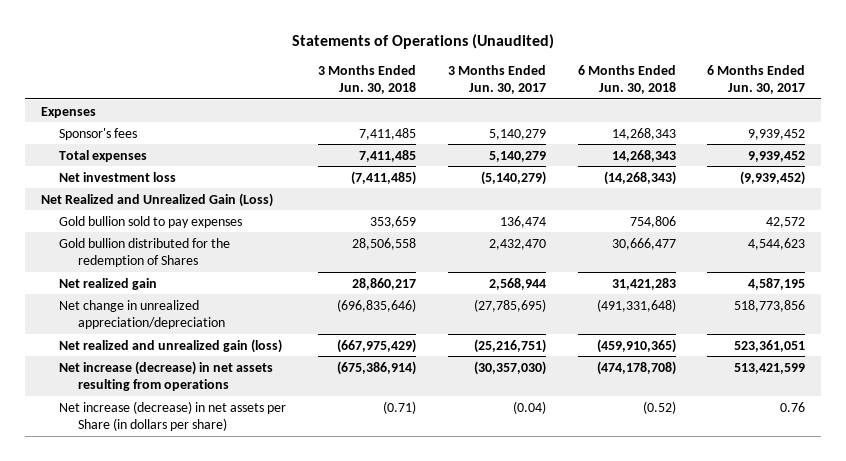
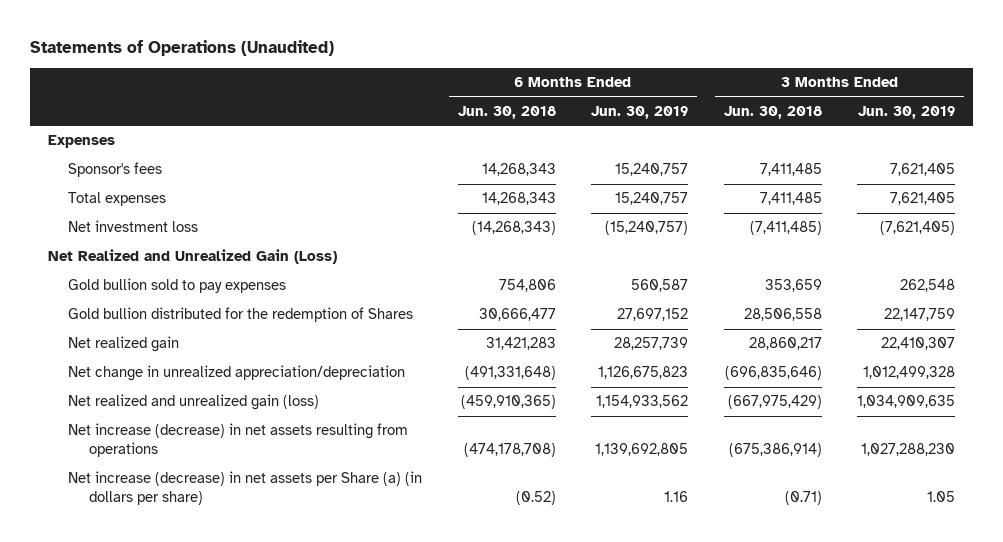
[447,64,546,94] 3 Months Ended Jun. 30, 2017 -> none
[707,64,806,94] 6 Months Ended Jun. 30, 2017 -> none
none -> [591,106,689,120] Jun. 30, 2019
none -> [858,106,956,120] Jun. 30, 2019
[59,400,287,431] Net increase (decrease) in net assets per Share (in dollars per share) -> [68,471,423,506] Net increase (decrease) in net assets per Share (a) (in dollars per share)

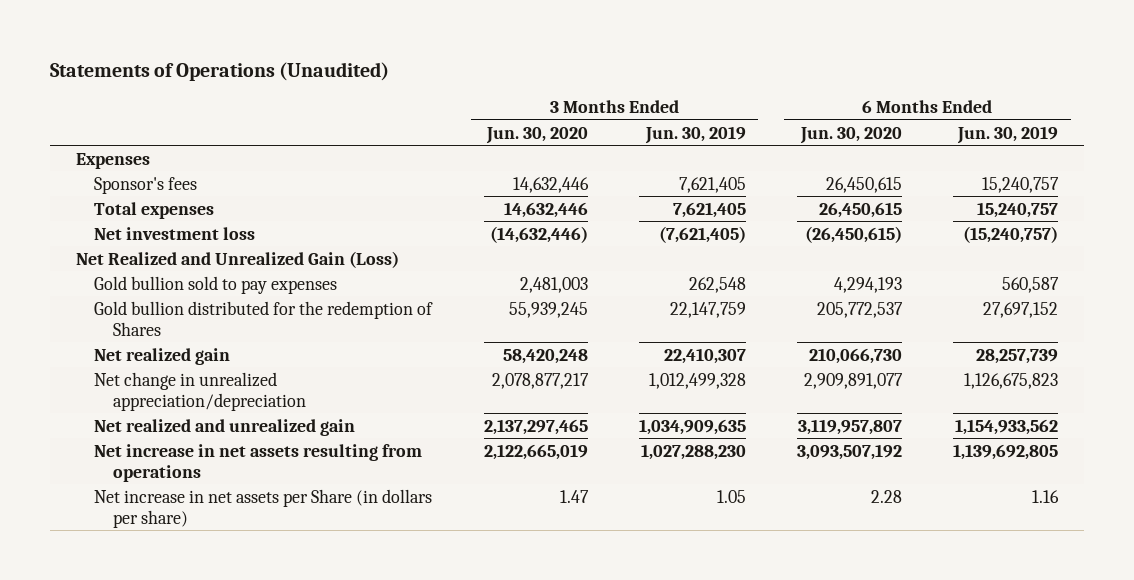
[457,106,556,120] Jun. 30, 2018 -> none
[723,106,822,120] Jun. 30, 2018 -> none
none -> [485,126,588,144] Jun. 30, 2020
none -> [799,126,902,144] Jun. 30, 2020
[68,394,320,411] Net realized and unrealized gain (loss) -> [94,418,356,436] Net realized and unrealized gain
[68,423,409,458] Net increase (decrease) in net assets resulting from operations -> [94,443,423,482] Net increase in net assets resulting from operations
[68,471,423,506] Net increase (decrease) in net assets per Share (a) (in dollars per share) -> [94,488,433,528] Net increase in net assets per Share (in dollars per share)

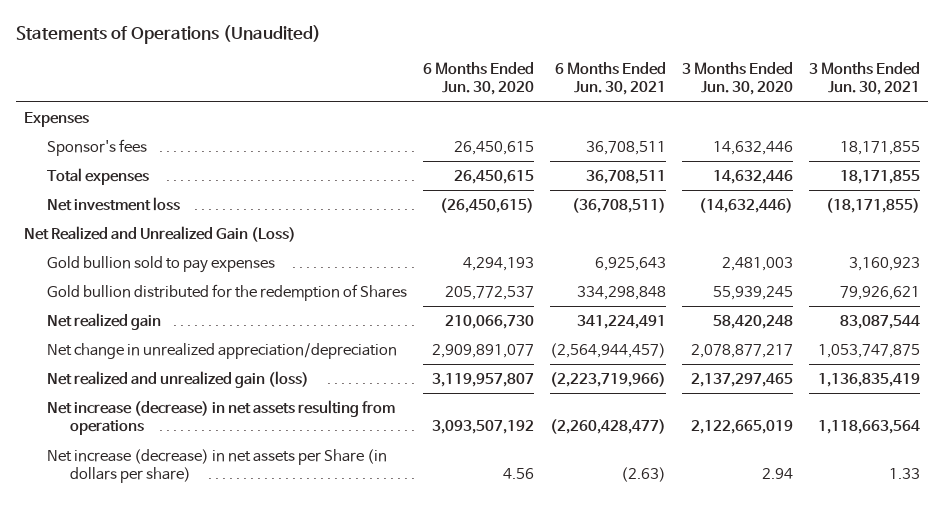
[644,125,746,144] Jun. 30, 2019 -> none
[956,125,1058,144] Jun. 30, 2019 -> none
none -> [555,61,667,96] 6 Months Ended Jun. 30, 2021
none -> [808,61,920,96] 3 Months Ended Jun. 30, 2021
[94,418,356,436] Net realized and unrealized gain -> [47,370,310,388] Net realized and unrealized gain (loss)
[94,443,423,482] Net increase in net assets resulting from operations -> [47,399,396,436] Net increase (decrease) in net assets resulting from operations
[94,488,433,528] Net increase in net assets per Share (in dollars per share) -> [47,448,388,484] Net increase (decrease) in net assets per Share (in dollars per share)
[559,489,589,503] 1.47 -> [762,468,794,480] 2.94
[870,489,902,503] 2.28 -> [503,468,535,480] 4.56

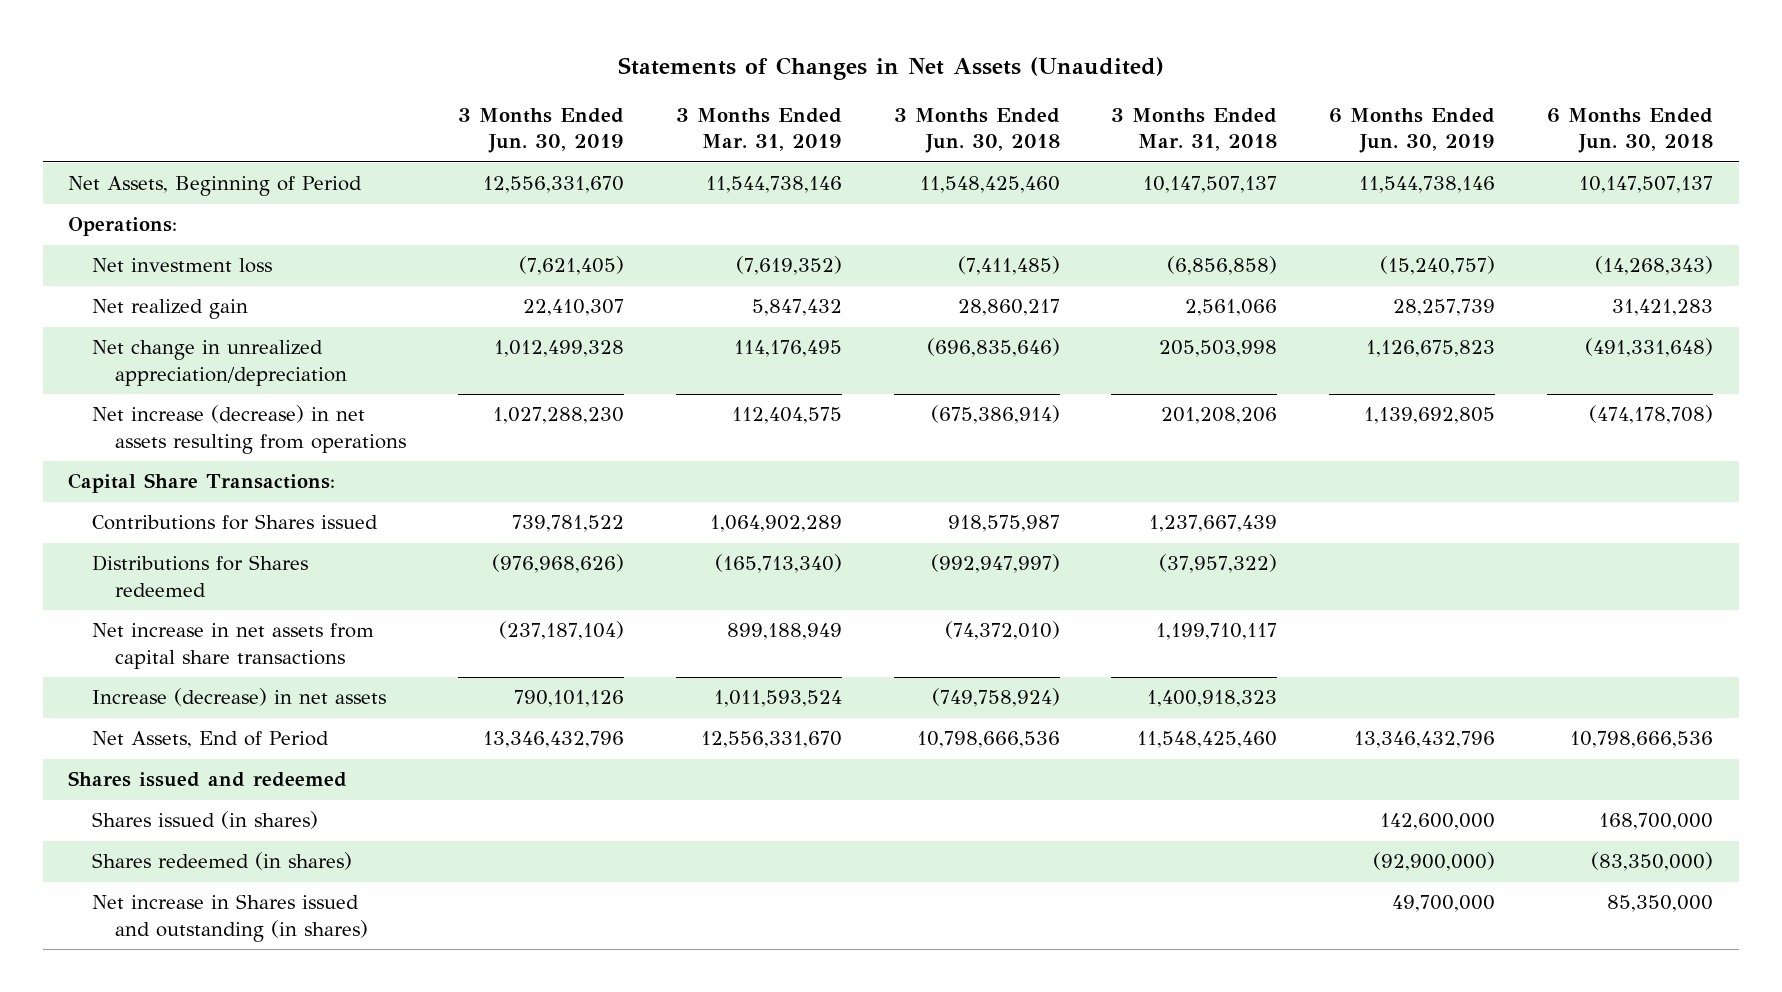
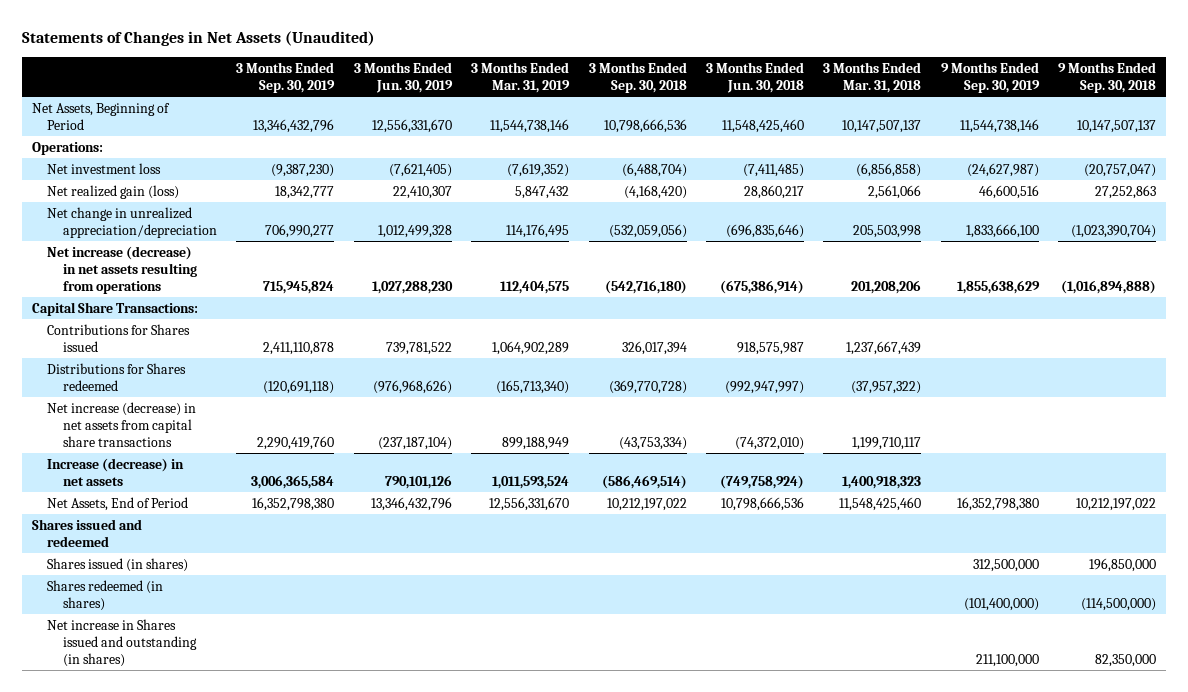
[1329,108,1496,154] 6 Months Ended Jun. 30, 2019 -> none
[1547,108,1714,154] 6 Months Ended Jun. 30, 2018 -> none
none -> [236,61,336,93] 3 Months Ended Sep. 30, 2019
none -> [588,61,687,93] 3 Months Ended Sep. 30, 2018
none -> [940,61,1040,93] 9 Months Ended Sep. 30, 2019
none -> [1058,61,1157,93] 9 Months Ended Sep. 30, 2018
[91,299,248,320] Net realized gain -> [47,184,180,199] Net realized gain (loss)
[91,623,374,669] Net increase in net assets from capital share transactions -> [47,401,197,447] Net increase (decrease) in net assets from capital share transactions

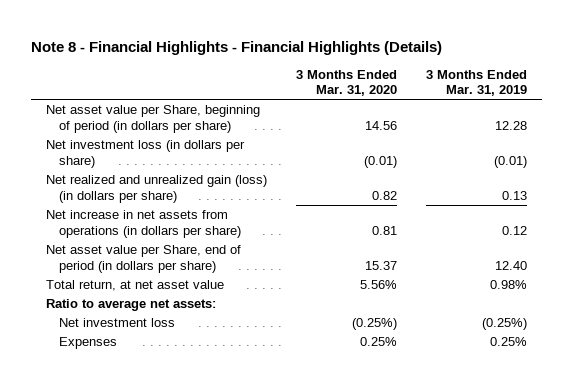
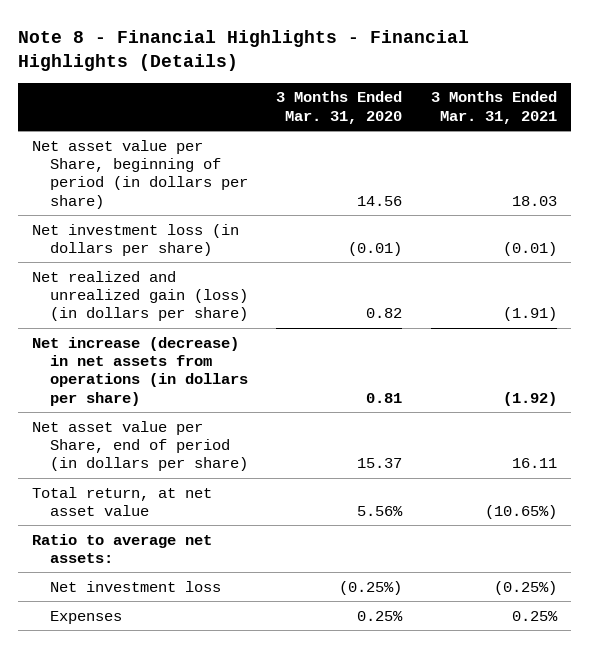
[426,69,528,97] 3 Months Ended Mar. 31, 2019 -> none
none -> [430,91,557,124] 3 Months Ended Mar. 31, 2021
[46,210,241,238] Net increase in net assets from operations (in dollars per share) -> [32,336,249,406] Net increase (decrease) in net assets from operations (in dollars per share)

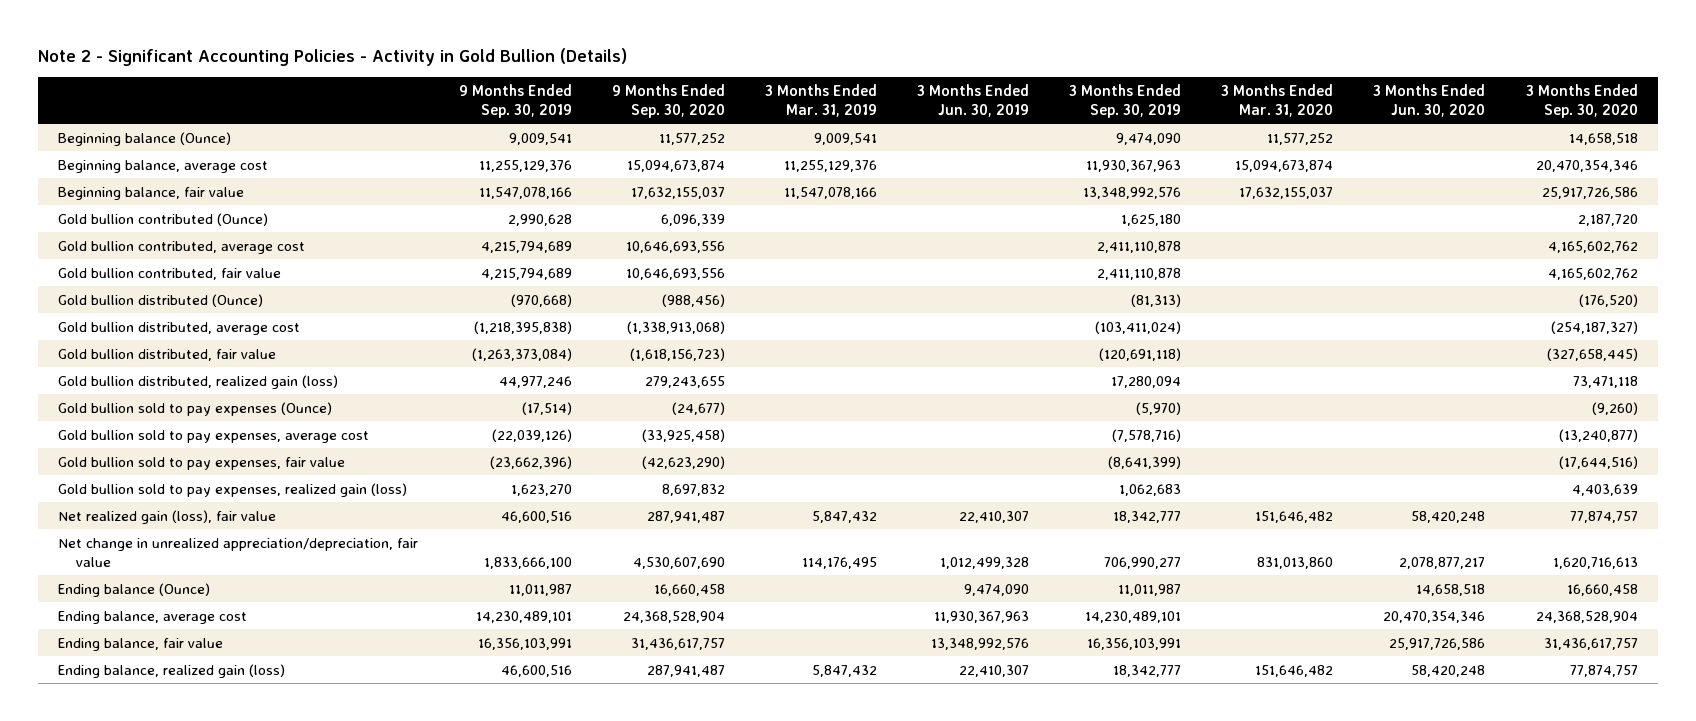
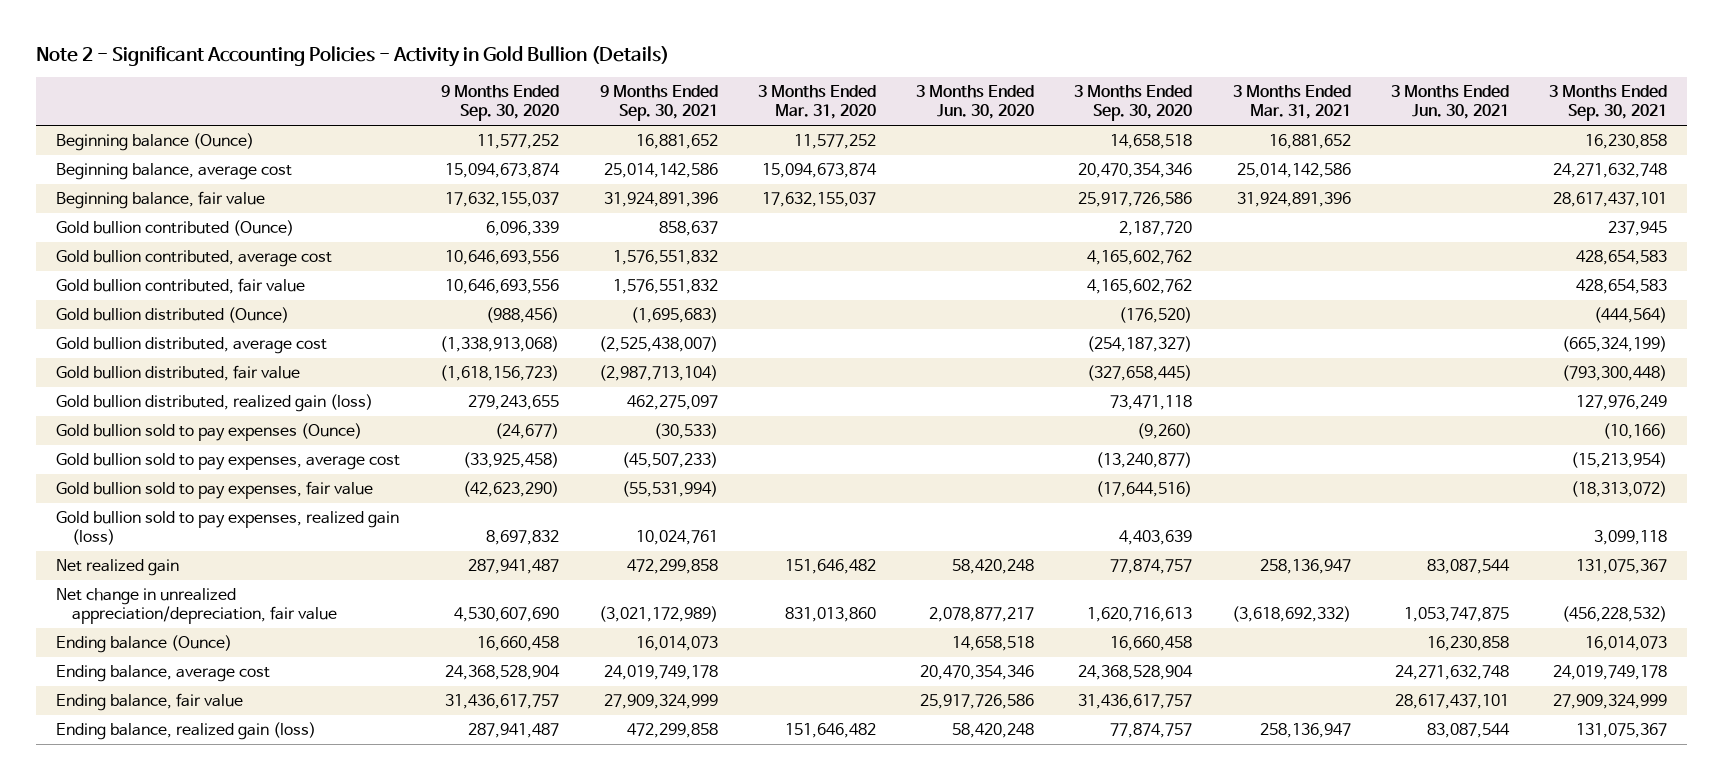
[458,83,572,118] 9 Months Ended Sep. 30, 2019 -> none
[764,83,877,117] 3 Months Ended Mar. 31, 2019 -> none
[917,83,1030,117] 3 Months Ended Jun. 30, 2019 -> none
[1069,83,1182,118] 3 Months Ended Sep. 30, 2019 -> none
none -> [600,85,719,122] 9 Months Ended Sep. 30, 2021
none -> [1233,85,1352,120] 3 Months Ended Mar. 31, 2021
none -> [1391,85,1510,120] 3 Months Ended Jun. 30, 2021
none -> [1549,85,1668,122] 3 Months Ended Sep. 30, 2021
[58,509,277,524] Net realized gain (loss), fair value -> [56,559,180,577] Net realized gain

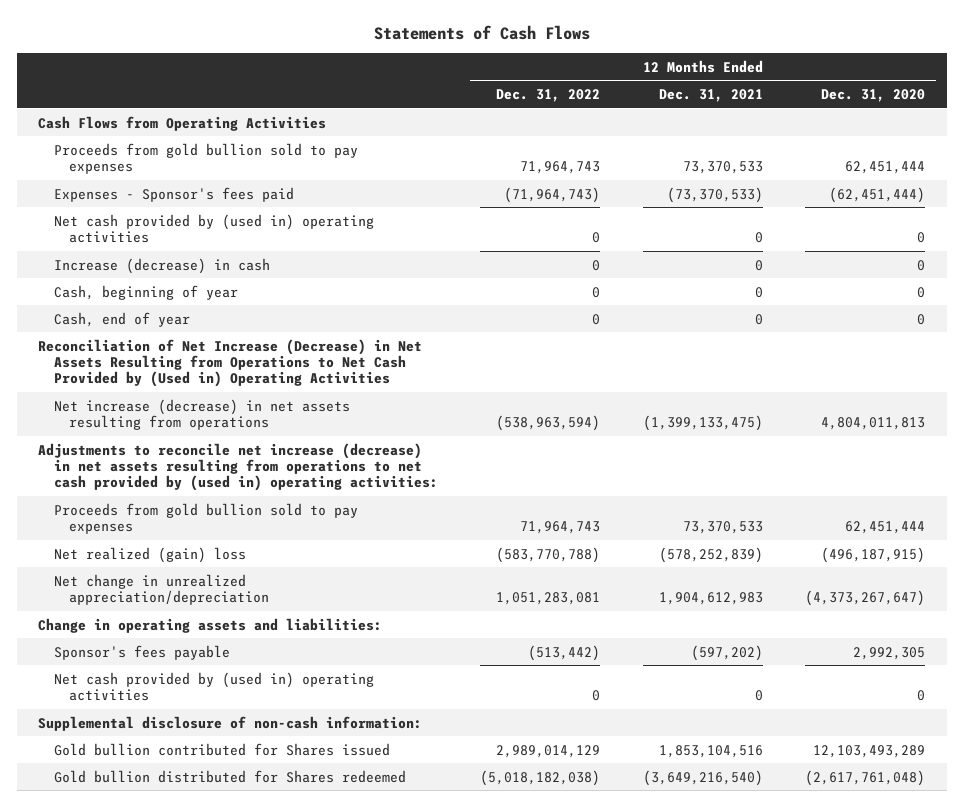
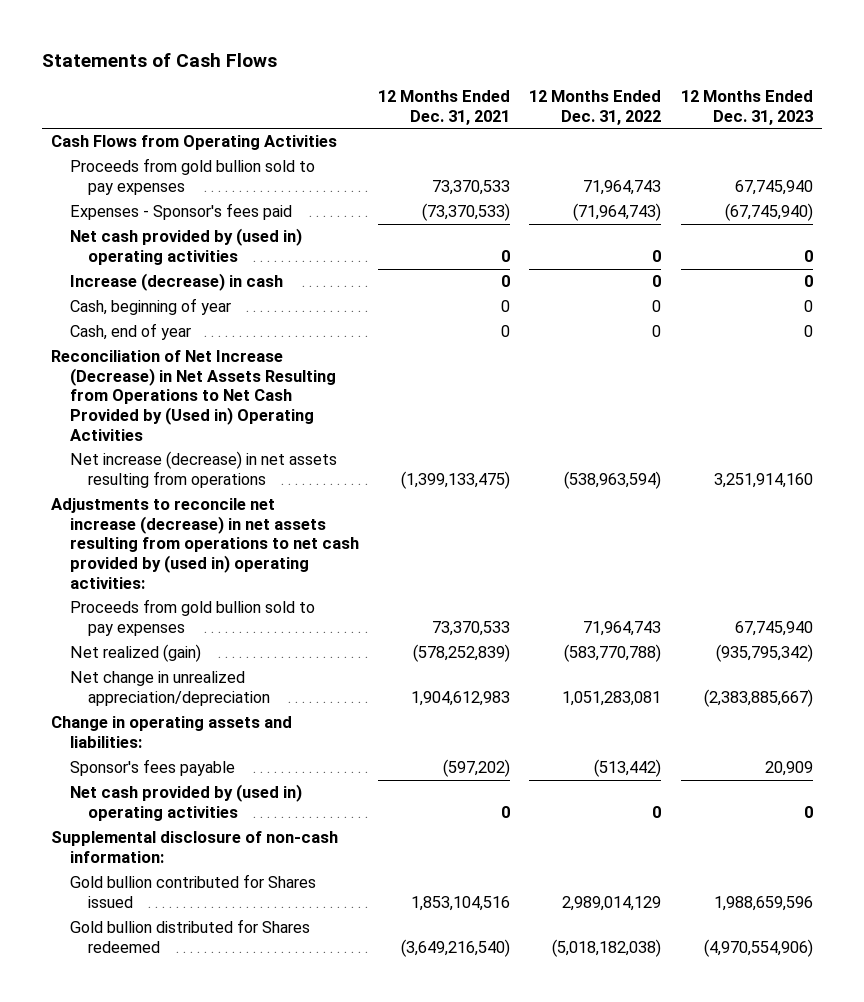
[821,88,926,102] Dec. 31, 2020 -> none
none -> [680,89,813,125] 12 Months Ended Dec. 31, 2023
[53,546,246,563] Net realized (gain) loss -> [69,644,201,663] Net realized (gain)

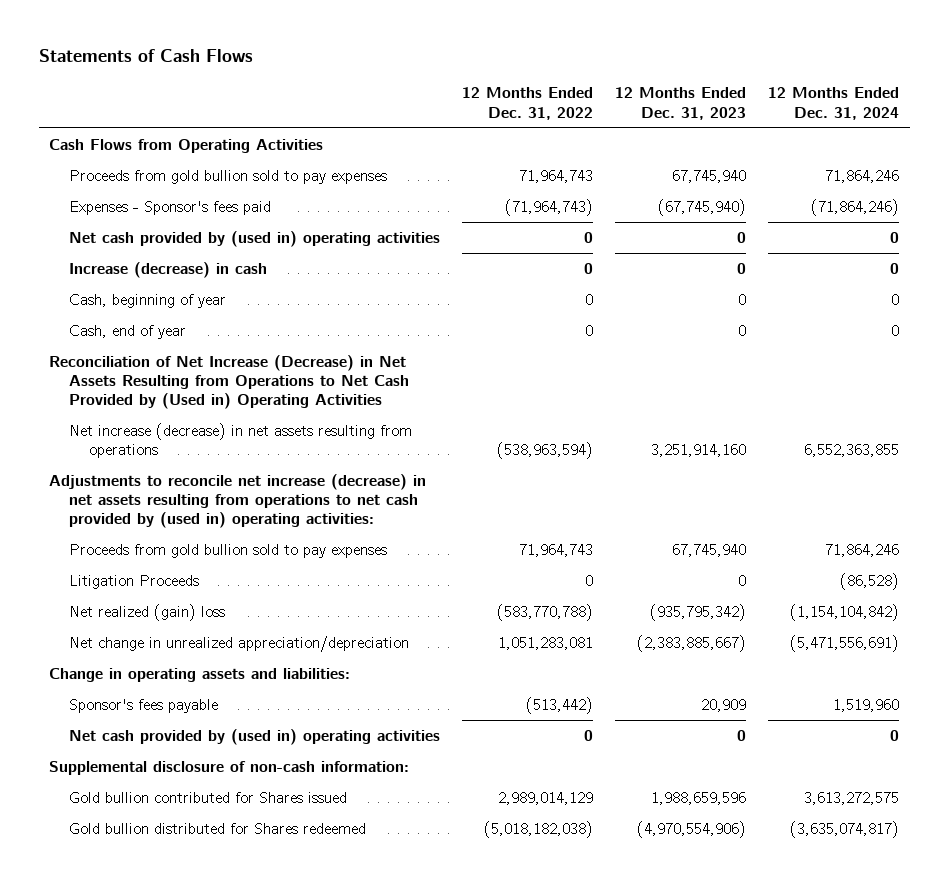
[378,89,511,125] 12 Months Ended Dec. 31, 2021 -> none
none -> [767,87,899,120] 12 Months Ended Dec. 31, 2024
none -> [69,574,200,589] Litigation Proceeds
[69,644,201,663] Net realized (gain) -> [69,603,226,621] Net realized (gain) loss

